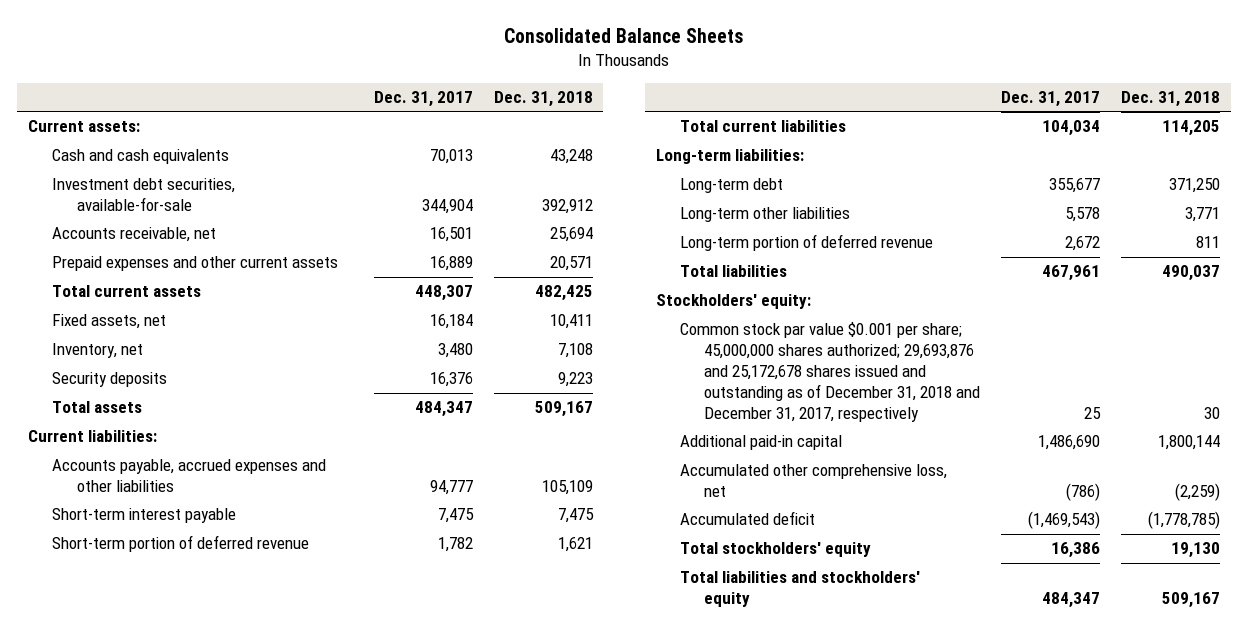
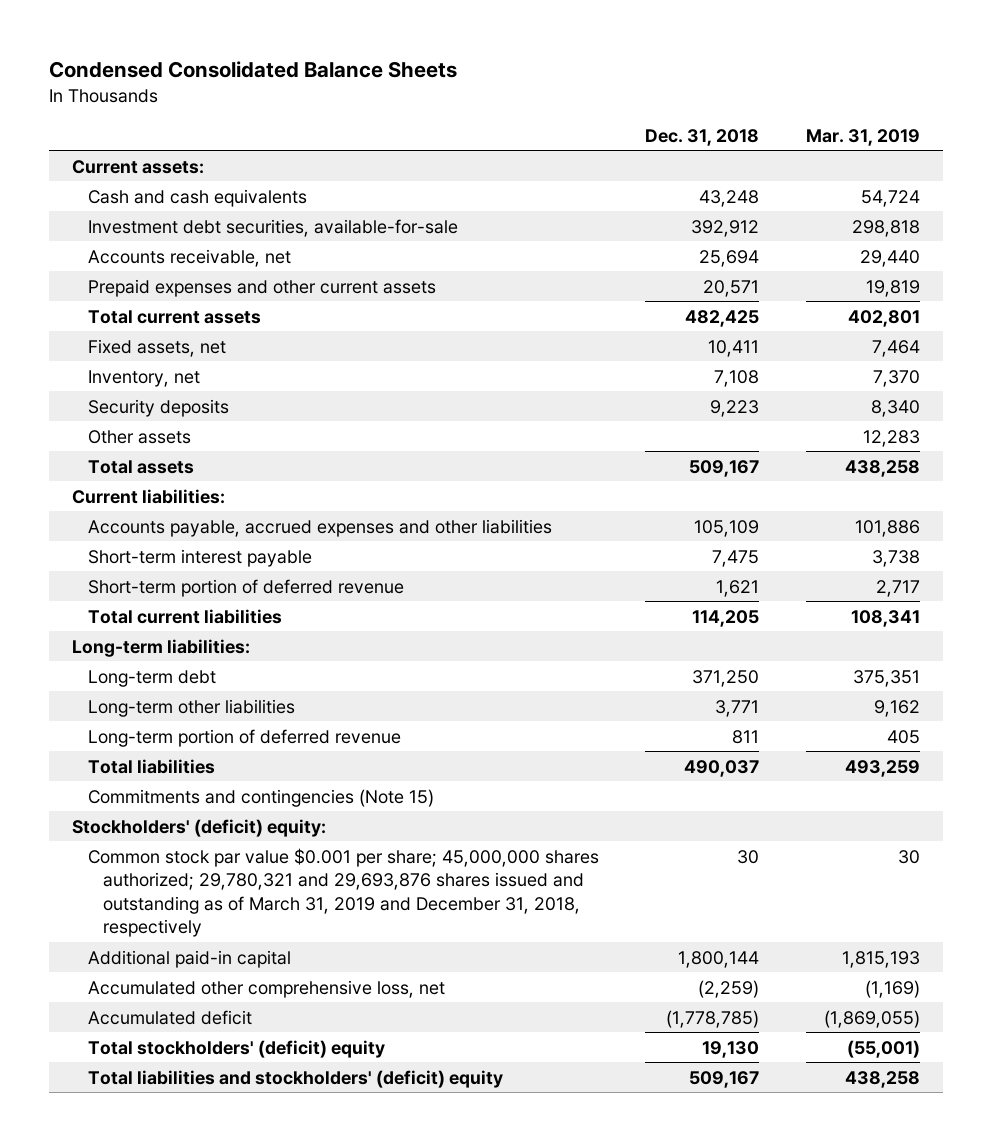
[504,28,744,44] Consolidated Balance Sheets -> [48,61,457,79] Condensed Consolidated Balance Sheets
[373,91,473,108] Dec. 31, 2017 -> none
none -> [805,128,920,146] Mar. 31, 2019
none -> [87,429,191,444] Other assets
none -> [87,788,434,807] Commitments and contingencies (Note 15)
[655,294,811,310] Stockholders' equity: -> [72,818,327,837] Stockholders' (deficit) equity:
[679,322,981,422] Common stock par value $0.001 per share; 45,000,000 shares authorized; 29,693,876 and 25,172,678 shares issued and outstanding as of December 31, 2018 and December 31, 2017, respectively -> [87,847,599,938] Common stock par value $0.001 per share; 45,000,000 shares authorized; 29,780,321 and 29,693,876 shares issued and outstanding as of March 31, 2019 and December 31, 2018, respectively
[679,542,871,558] Total stockholders' equity -> [87,1039,385,1058] Total stockholders' (deficit) equity
[679,571,920,608] Total liabilities and stockholders' equity -> [87,1069,503,1088] Total liabilities and stockholders' (deficit) equity

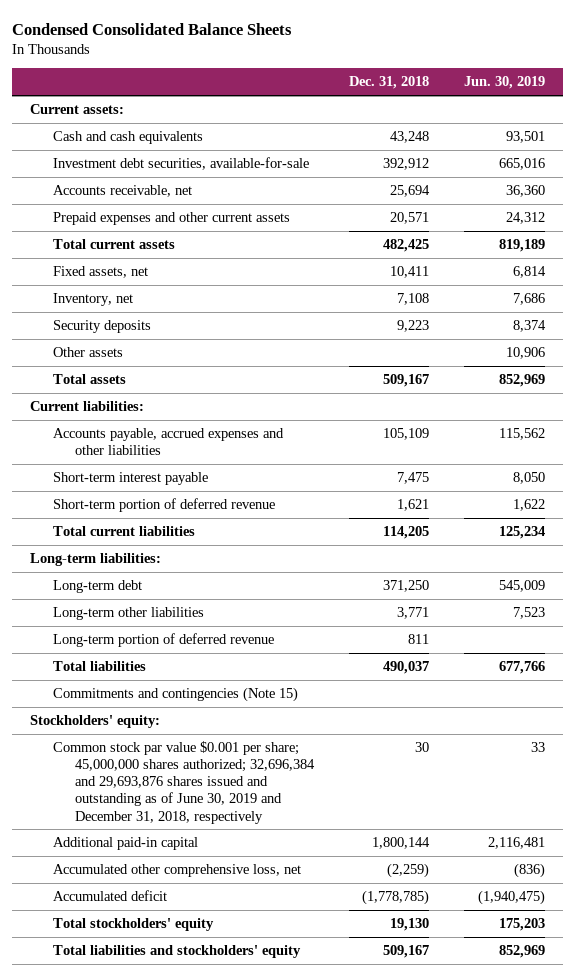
[805,128,920,146] Mar. 31, 2019 -> none
none -> [464,76,546,90] Jun. 30, 2019
[72,818,327,837] Stockholders' (deficit) equity: -> [29,715,160,729] Stockholders' equity:
[87,847,599,938] Common stock par value $0.001 per share; 45,000,000 shares authorized; 29,780,321 and 29,693,876 shares issued and outstanding as of March 31, 2019 and December 31, 2018, respectively -> [52,741,316,824] Common stock par value $0.001 per share; 45,000,000 shares authorized; 32,696,384 and 29,693,876 shares issued and outstanding as of June 30, 2019 and December 31, 2018, respectively
[87,1039,385,1058] Total stockholders' (deficit) equity -> [52,918,214,932] Total stockholders' equity
[87,1069,503,1088] Total liabilities and stockholders' (deficit) equity -> [52,945,301,959] Total liabilities and stockholders' equity

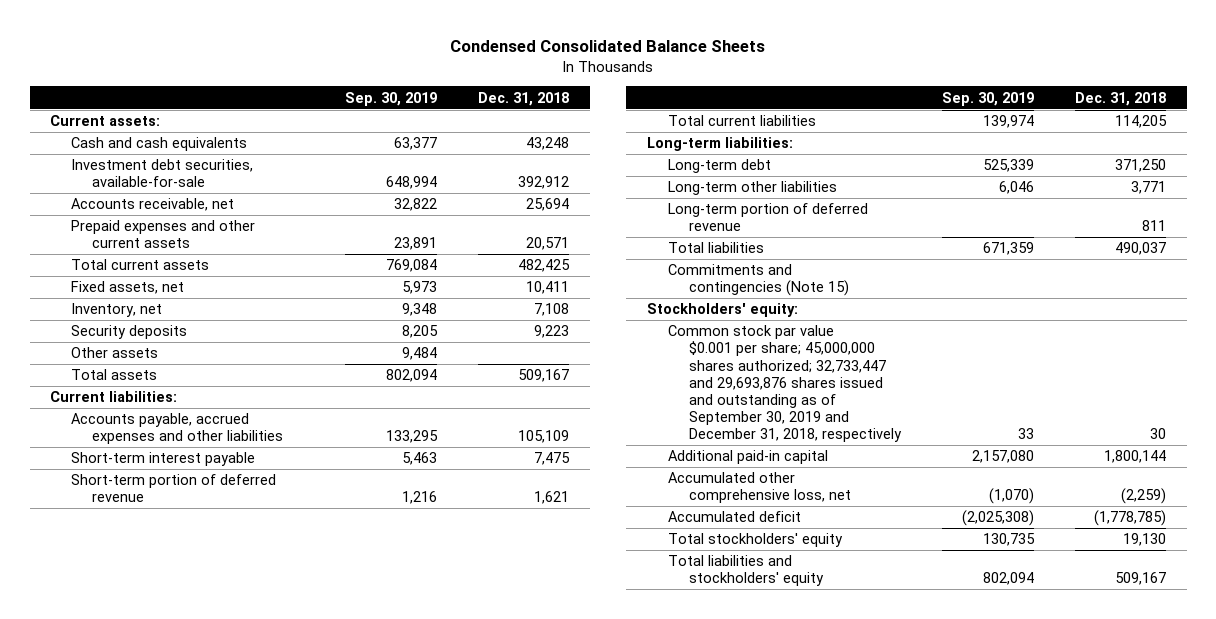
[464,76,546,90] Jun. 30, 2019 -> none
none -> [345,91,438,106] Sep. 30, 2019
[52,741,316,824] Common stock par value $0.001 per share; 45,000,000 shares authorized; 32,696,384 and 29,693,876 shares issued and outstanding as of June 30, 2019 and December 31, 2018, respectively -> [667,325,902,442] Common stock par value $0.001 per share; 45,000,000 shares authorized; 32,733,447 and 29,693,876 shares issued and outstanding as of September 30, 2019 and December 31, 2018, respectively

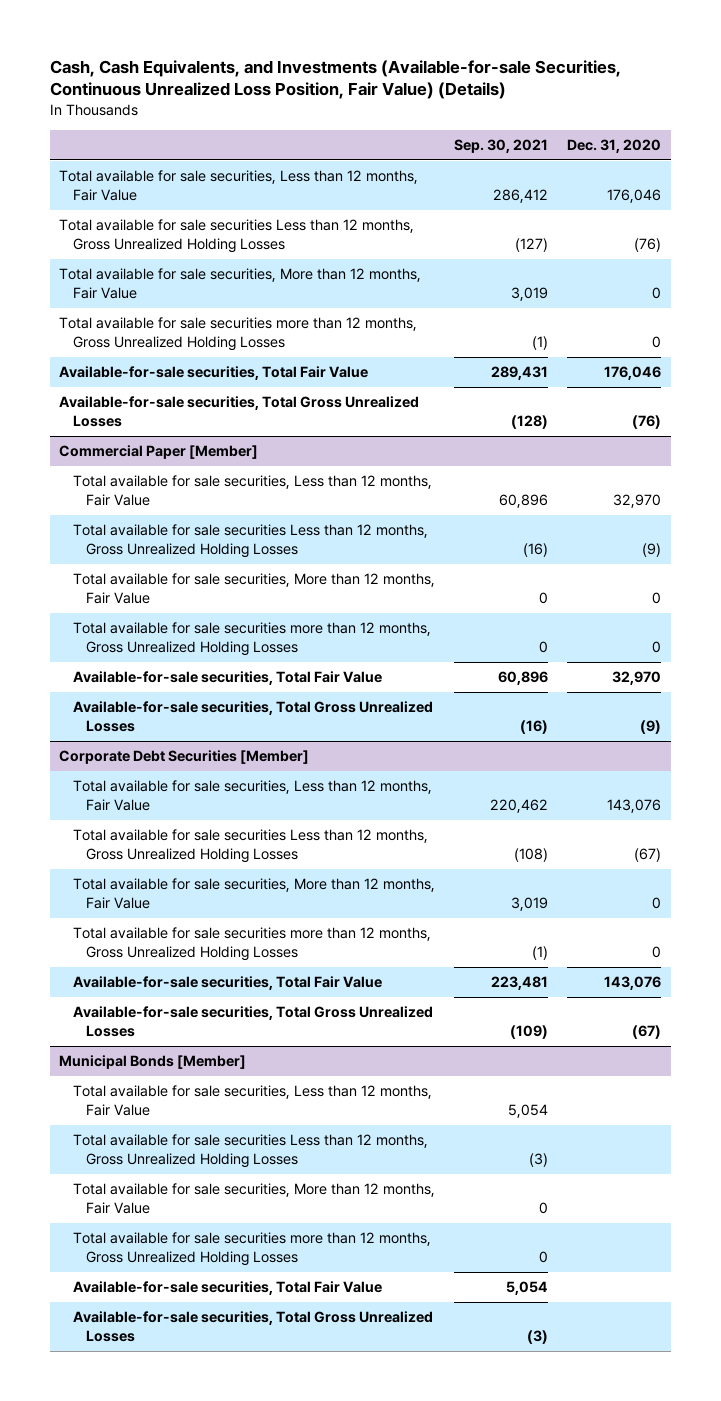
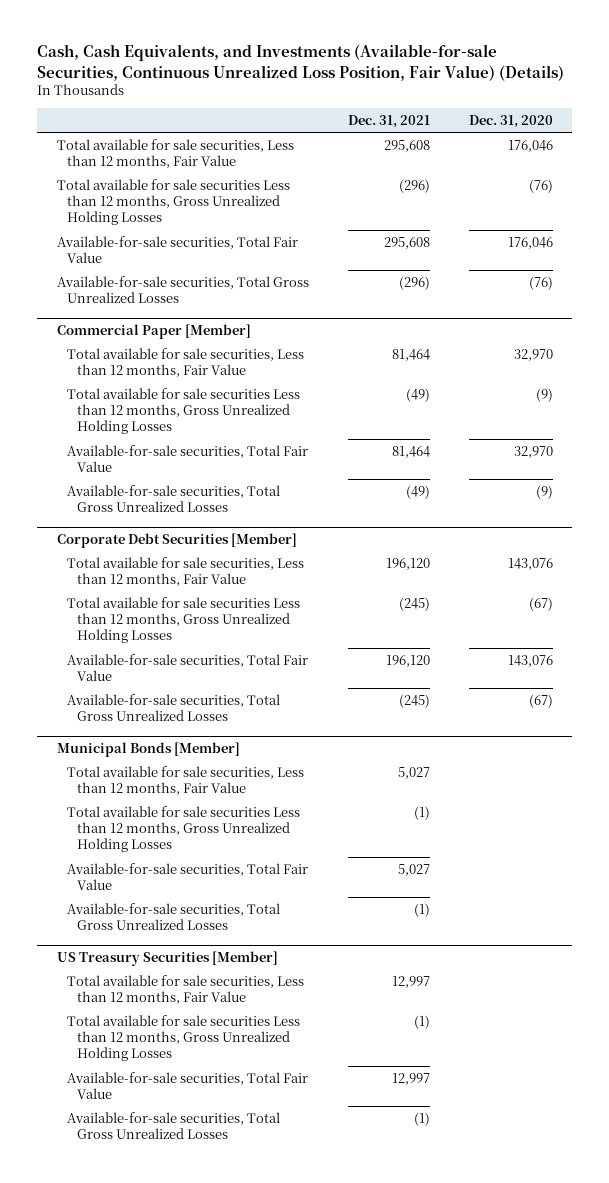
[453,138,548,153] Sep. 30, 2021 -> none
none -> [347,114,430,128] Dec. 31, 2021
[59,268,422,299] Total available for sale securities, More than 12 months, Fair Value -> none
[59,317,418,351] Total available for sale securities more than 12 months, Gross Unrealized Holding Losses -> none
[72,573,435,604] Total available for sale securities, More than 12 months, Fair Value -> none
[72,622,431,656] Total available for sale securities more than 12 months, Gross Unrealized Holding Losses -> none
[72,878,435,909] Total available for sale securities, More than 12 months, Fair Value -> none
[72,927,431,961] Total available for sale securities more than 12 months, Gross Unrealized Holding Losses -> none
[72,1183,435,1214] Total available for sale securities, More than 12 months, Fair Value -> none
[72,1232,431,1266] Total available for sale securities more than 12 months, Gross Unrealized Holding Losses -> none
none -> [56,950,278,966] US Treasury Securities [Member]
none -> [67,974,305,1005] Total available for sale securities, Less than 12 months, Fair Value
none -> [67,1014,301,1062] Total available for sale securities Less than 12 months, Gross Unrealized Holding Losses
none -> [67,1071,309,1100] Available-for-sale securities, Total Fair Value
none -> [67,1111,281,1140] Available-for-sale securities, Total Gross Unrealized Losses

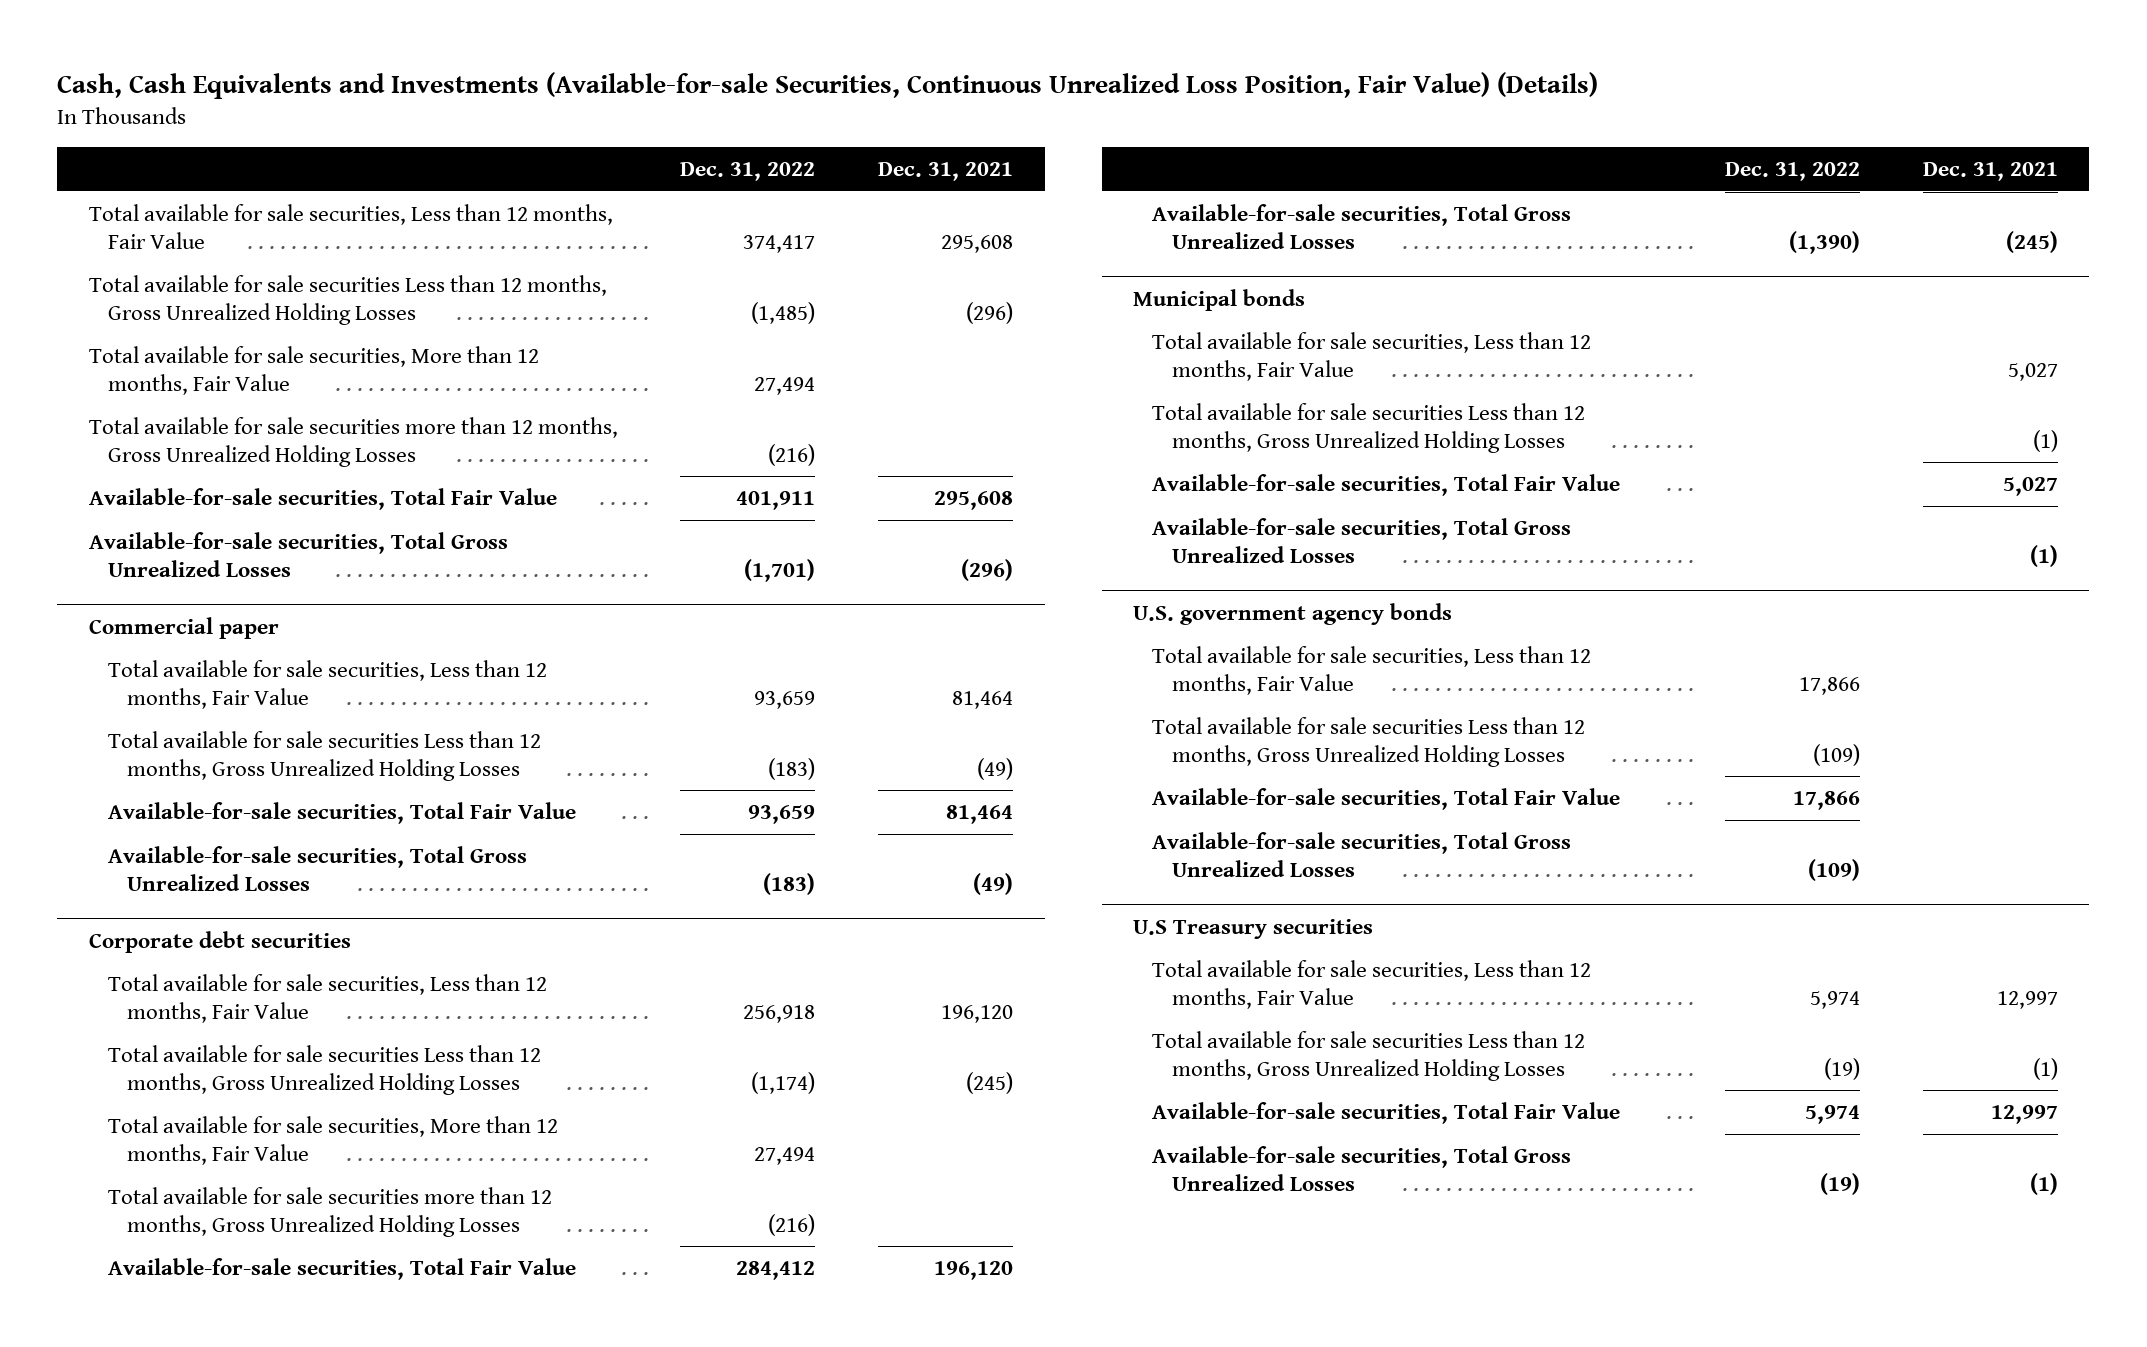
[37,44,565,81] Cash, Cash Equivalents, and Investments (Available-for-sale Securities, Continuous Unrealized Loss Position, Fair Value) (Details) -> [57,72,1599,100] Cash, Cash Equivalents and Investments (Available-for-sale Securities, Continuous Unrealized Loss Position, Fair Value) (Details)
[468,114,553,128] Dec. 31, 2020 -> none
none -> [680,162,816,182] Dec. 31, 2022
none -> [88,345,539,395] Total available for sale securities, More than 12 months, Fair Value
none -> [88,416,618,467] Total available for sale securities more than 12 months, Gross Unrealized Holding Losses
[56,323,251,339] Commercial Paper [Member] -> [88,616,279,639] Commercial paper
[56,532,297,548] Corporate Debt Securities [Member] -> [88,930,351,953] Corporate debt securities
none -> [107,1115,558,1165] Total available for sale securities, More than 12 months, Fair Value
none -> [107,1186,552,1237] Total available for sale securities more than 12 months, Gross Unrealized Holding Losses
[56,741,240,757] Municipal Bonds [Member] -> [1133,288,1306,311] Municipal bonds
none -> [1133,602,1453,625] U.S. government agency bonds
none -> [1152,645,1592,695] Total available for sale securities, Less than 12 months, Fair Value
none -> [1152,716,1586,767] Total available for sale securities Less than 12 months, Gross Unrealized Holding Losses
none -> [1152,787,1621,810] Available-for-sale securities, Total Fair Value
none -> [1152,831,1572,877] Available-for-sale securities, Total Gross Unrealized Losses
[56,950,278,966] US Treasury Securities [Member] -> [1133,918,1374,939] U.S Treasury securities

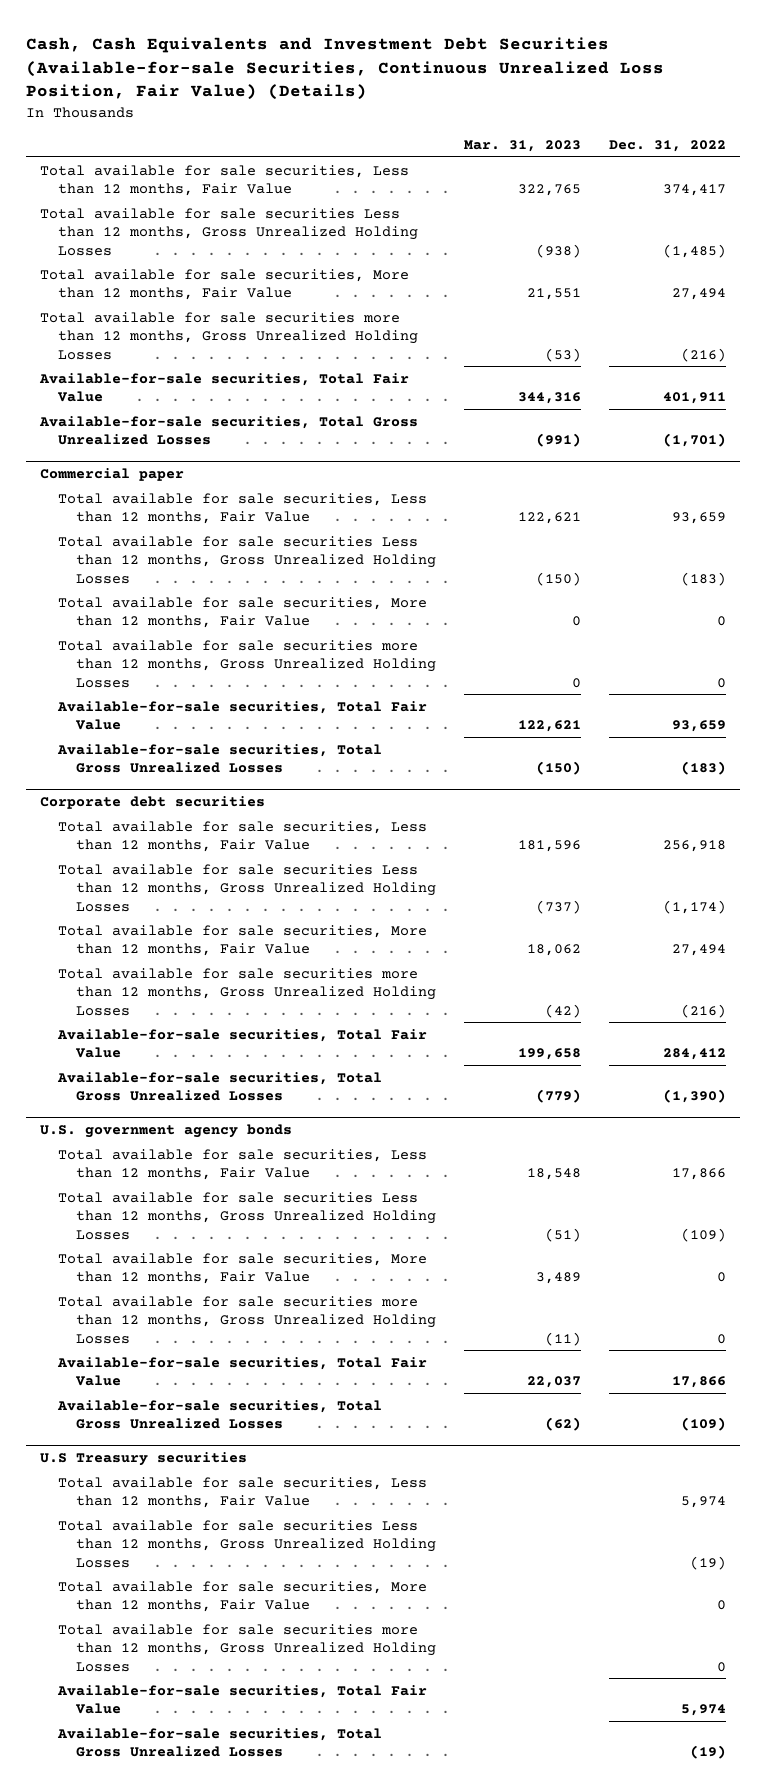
[57,72,1599,100] Cash, Cash Equivalents and Investments (Available-for-sale Securities, Continuous Unrealized Loss Position, Fair Value) (Details) -> [25,37,664,101] Cash, Cash Equivalents and Investment Debt Securities (Available-for-sale Securities, Continuous Unrealized Loss Position, Fair Value) (Details)
[878,162,1014,182] Dec. 31, 2021 -> none
none -> [463,139,581,152] Mar. 31, 2023
none -> [57,596,427,629] Total available for sale securities, More than 12 months, Fair Value
none -> [57,639,436,688] Total available for sale securities more than 12 months, Gross Unrealized Holding Losses
[1133,288,1306,311] Municipal bonds -> none
[1152,331,1592,381] Total available for sale securities, Less than 12 months, Fair Value -> none
[1152,402,1586,453] Total available for sale securities Less than 12 months, Gross Unrealized Holding Losses -> none
[1152,473,1621,496] Available-for-sale securities, Total Fair Value -> none
[1152,517,1572,563] Available-for-sale securities, Total Gross Unrealized Losses -> none
none -> [57,1252,427,1285] Total available for sale securities, More than 12 months, Fair Value
none -> [57,1295,436,1344] Total available for sale securities more than 12 months, Gross Unrealized Holding Losses
none -> [57,1580,427,1613] Total available for sale securities, More than 12 months, Fair Value
none -> [57,1623,436,1672] Total available for sale securities more than 12 months, Gross Unrealized Holding Losses

